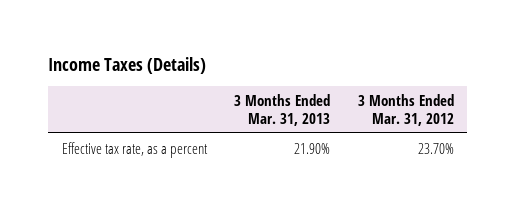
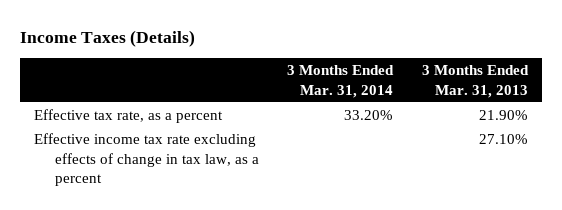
[357,93,454,126] 3 Months Ended Mar. 31, 2012 -> none
none -> [287,65,395,98] 3 Months Ended Mar. 31, 2014
none -> [33,133,259,187] Effective income tax rate excluding effects of change in tax law, as a percent

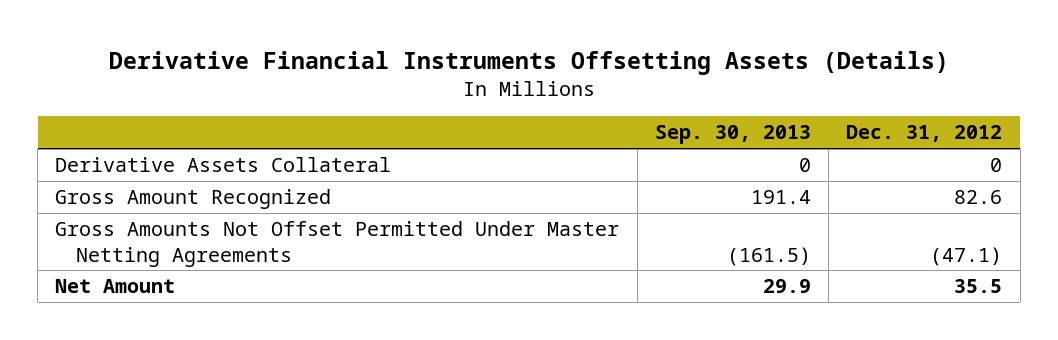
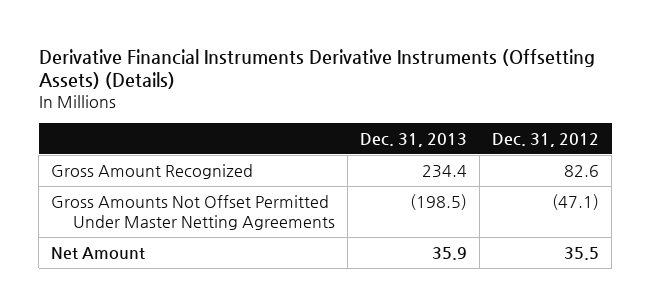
[108,50,949,75] Derivative Financial Instruments Offsetting Assets (Details) -> [38,48,595,90] Derivative Financial Instruments Derivative Instruments (Offsetting Assets) (Details)
[654,125,811,145] Sep. 30, 2013 -> none
none -> [360,132,468,147] Dec. 31, 2013
[55,157,392,173] Derivative Assets Collateral -> none

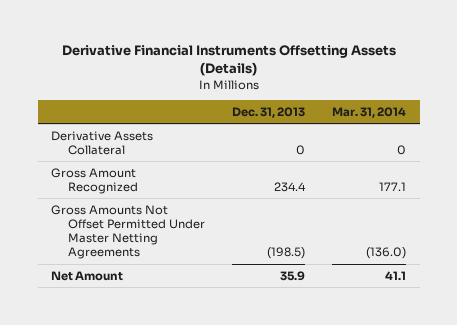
[38,48,595,90] Derivative Financial Instruments Derivative Instruments (Offsetting Assets) (Details) -> [61,45,396,77] Derivative Financial Instruments Offsetting Assets (Details)
[492,132,600,147] Dec. 31, 2012 -> none
none -> [332,106,407,118] Mar. 31, 2014
none -> [51,130,154,155] Derivative Assets Collateral

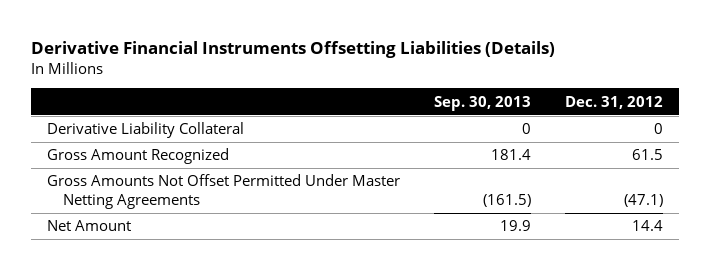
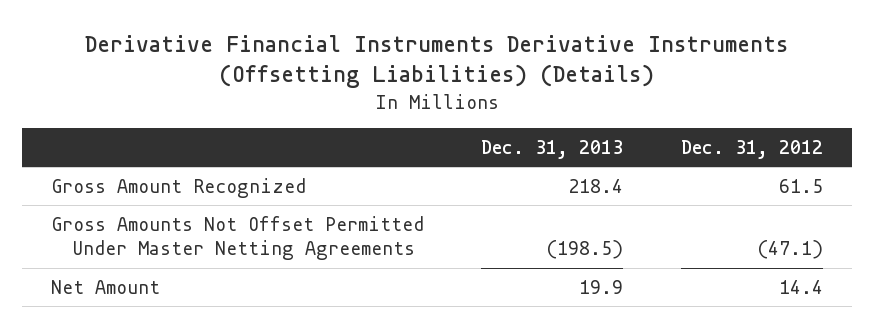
[30,40,555,58] Derivative Financial Instruments Offsetting Liabilities (Details) -> [84,34,788,89] Derivative Financial Instruments Derivative Instruments (Offsetting Liabilities) (Details)
[433,95,531,111] Sep. 30, 2013 -> none
none -> [481,139,624,159] Dec. 31, 2013
[47,122,245,139] Derivative Liability Collateral -> none

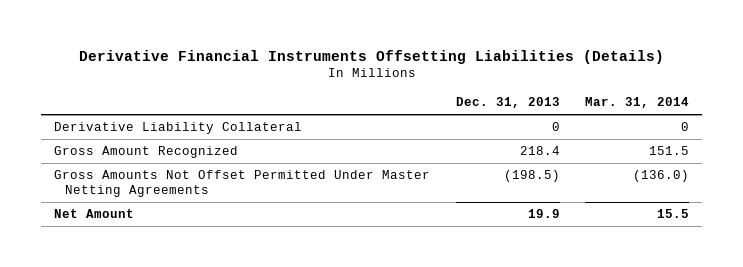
[84,34,788,89] Derivative Financial Instruments Derivative Instruments (Offsetting Liabilities) (Details) -> [78,49,664,64] Derivative Financial Instruments Offsetting Liabilities (Details)
[681,139,824,159] Dec. 31, 2012 -> none
none -> [585,97,690,109] Mar. 31, 2014
none -> [54,122,303,135] Derivative Liability Collateral

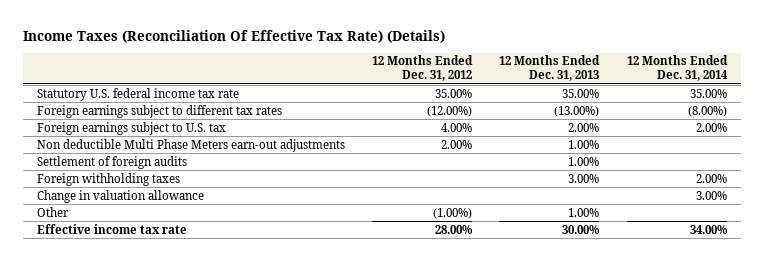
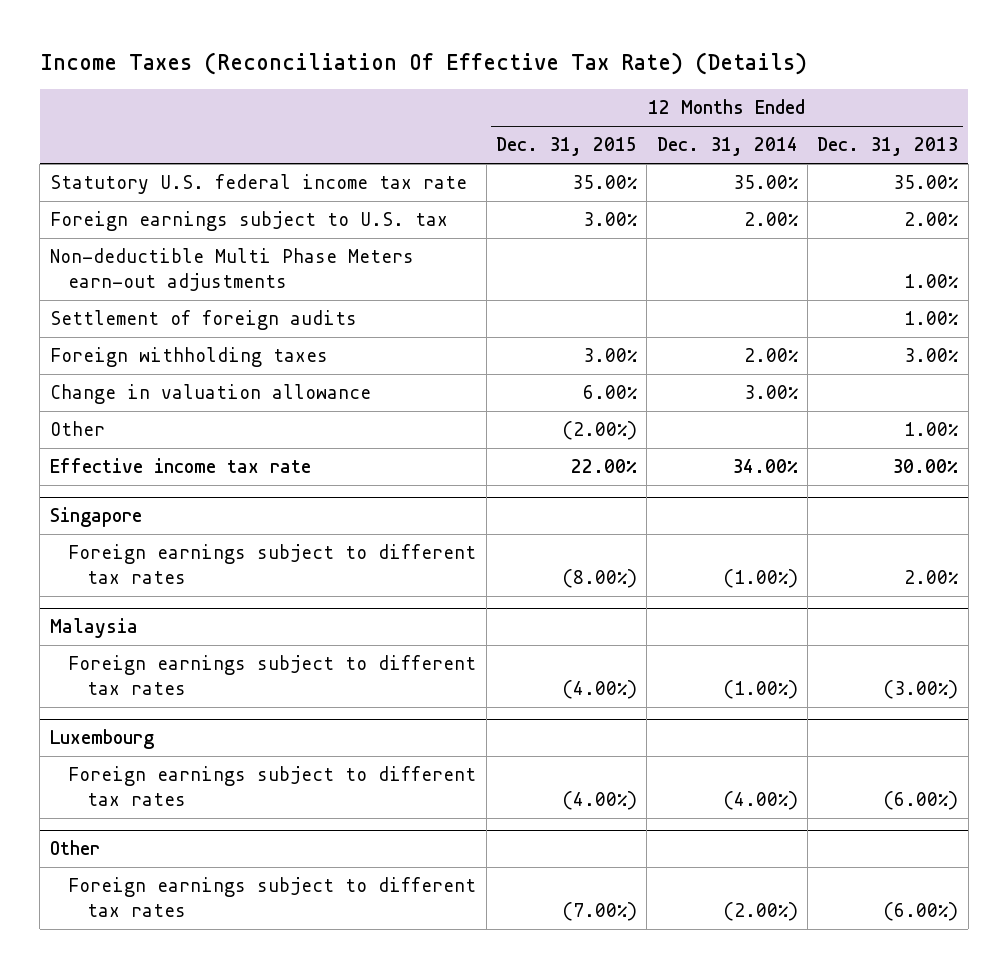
[372,55,474,82] 12 Months Ended Dec. 31, 2012 -> none
none -> [495,137,637,157] Dec. 31, 2015
[36,104,282,118] Foreign earnings subject to different tax rates -> none
[36,138,345,152] Non deductible Multi Phase Meters earn-out adjustments -> [49,248,414,291] Non-deductible Multi Phase Meters earn-out adjustments
none -> [49,507,142,528] Singapore
none -> [68,544,477,584] Foreign earnings subject to different tax rates
none -> [49,618,138,639] Malaysia
none -> [68,655,477,695] Foreign earnings subject to different tax rates
none -> [49,729,154,750] Luxembourg
none -> [68,766,477,806] Foreign earnings subject to different tax rates
none -> [49,840,100,856] Other
none -> [68,877,477,917] Foreign earnings subject to different tax rates

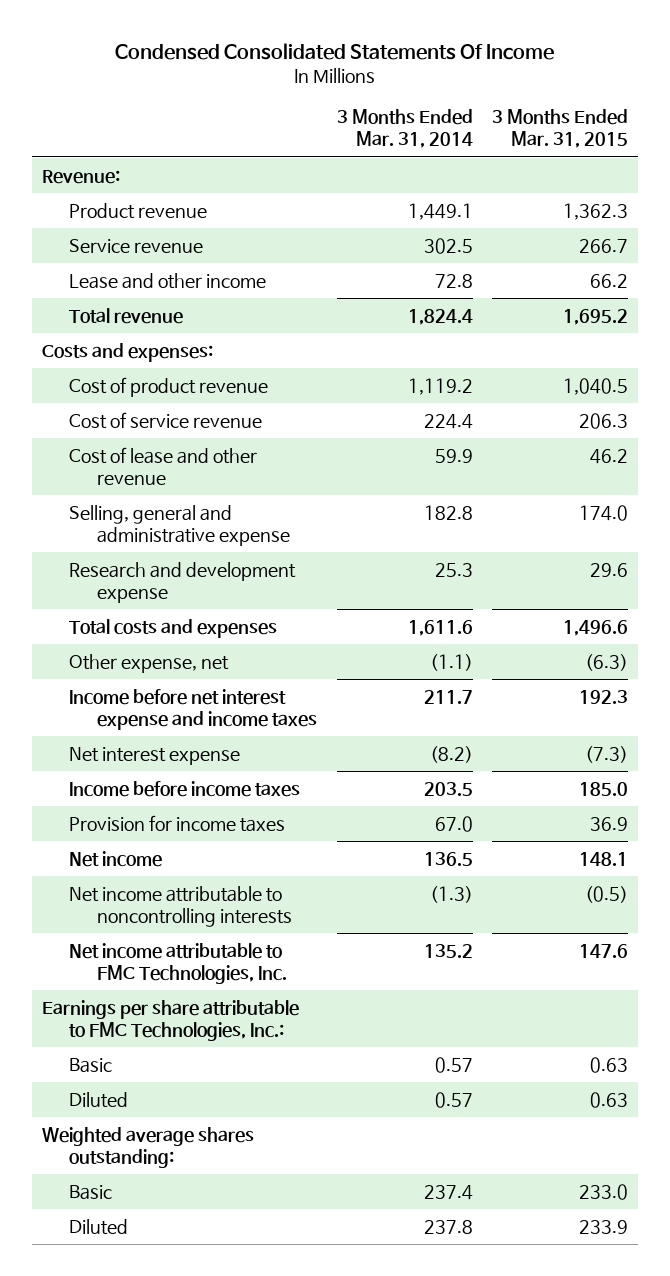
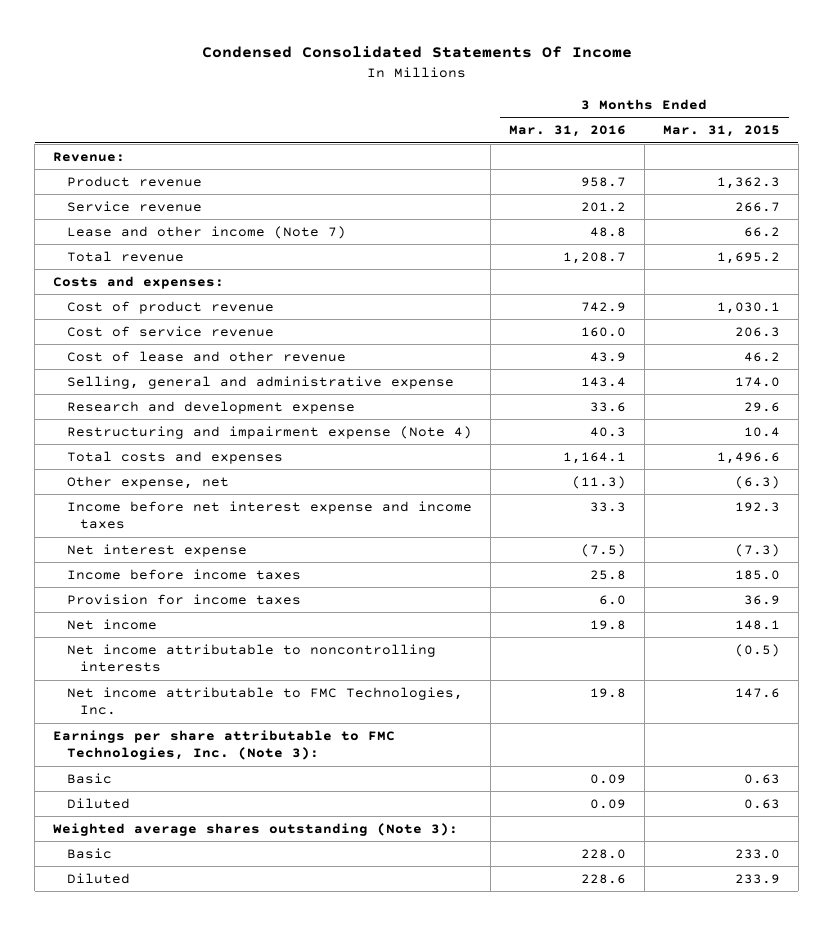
[336,109,473,149] 3 Months Ended Mar. 31, 2014 -> none
none -> [508,125,626,138] Mar. 31, 2016
[69,272,267,289] Lease and other income -> [66,226,346,240] Lease and other income (Note 7)
[563,377,629,395] 1,040.5 -> [716,302,780,315] 1,030.1
none -> [66,426,472,440] Restructuring and impairment expense (Note 4)
[41,999,299,1041] Earnings per share attributable to FMC Technologies, Inc.: -> [53,730,396,761] Earnings per share attributable to FMC Technologies, Inc. (Note 3):
[41,1126,254,1168] Weighted average shares outstanding: -> [53,823,459,837] Weighted average shares outstanding (Note 3):

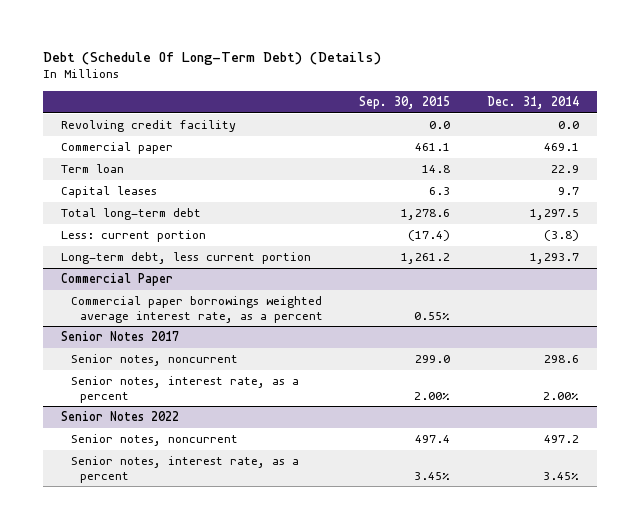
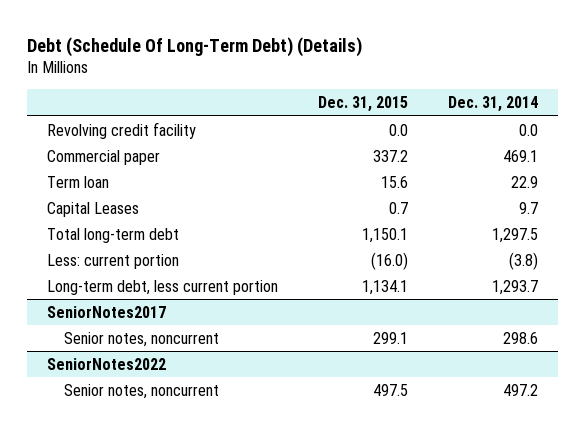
[359,95,451,109] Sep. 30, 2015 -> none
none -> [318,95,409,112] Dec. 31, 2015
[60,186,157,199] Capital leases -> [47,201,140,217] Capital Leases
[60,273,173,287] Commercial Paper -> none
[70,296,324,323] Commercial paper borrowings weighted average interest rate, as a percent -> none
[60,331,179,342] Senior Notes 2017 -> [47,305,167,318] SeniorNotes2017
[70,376,299,403] Senior notes, interest rate, as a percent -> none
[60,411,179,422] Senior Notes 2022 -> [47,357,167,370] SeniorNotes2022
[70,456,299,483] Senior notes, interest rate, as a percent -> none

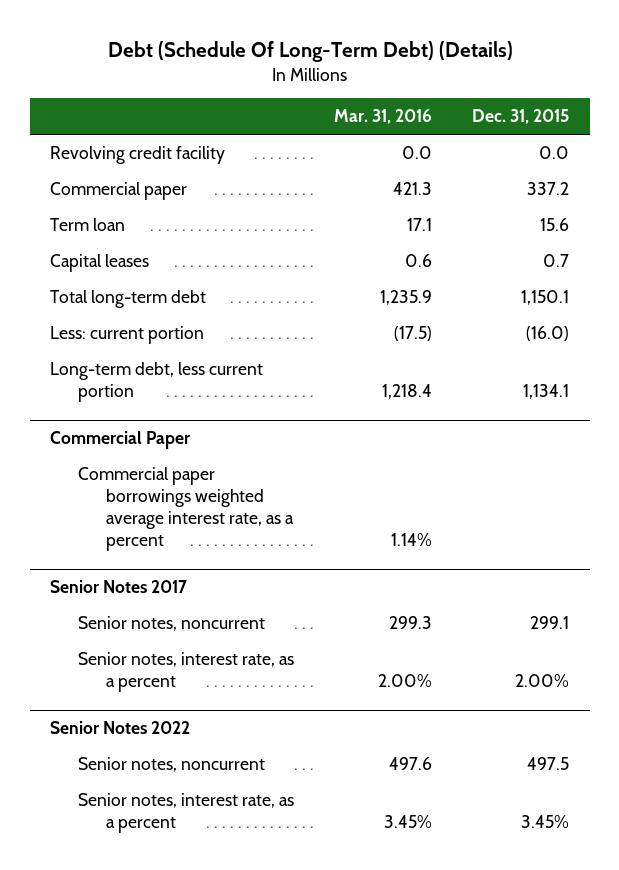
[447,95,538,112] Dec. 31, 2014 -> none
none -> [334,109,433,125] Mar. 31, 2016
[47,201,140,217] Capital Leases -> [49,253,149,272] Capital leases
none -> [49,430,190,449] Commercial Paper
none -> [77,466,294,552] Commercial paper borrowings weighted average interest rate, as a percent
[47,305,167,318] SeniorNotes2017 -> [49,579,187,593] Senior Notes 2017
none -> [77,651,294,692] Senior notes, interest rate, as a percent
[47,357,167,370] SeniorNotes2022 -> [49,720,190,734] Senior Notes 2022
none -> [77,792,294,833] Senior notes, interest rate, as a percent

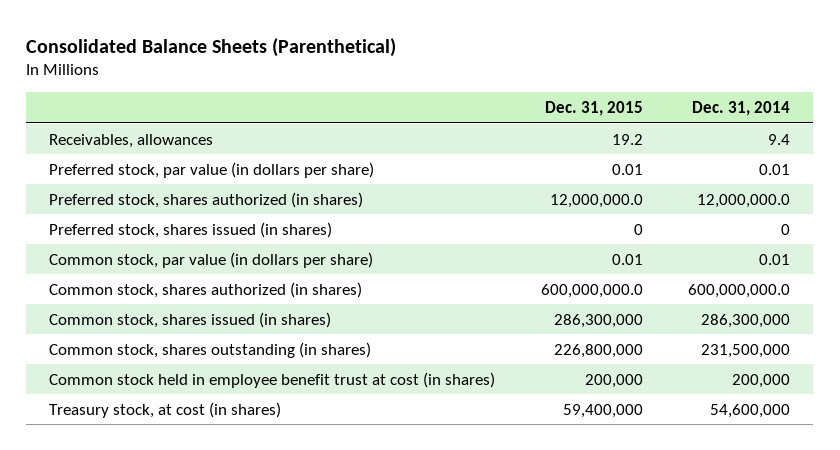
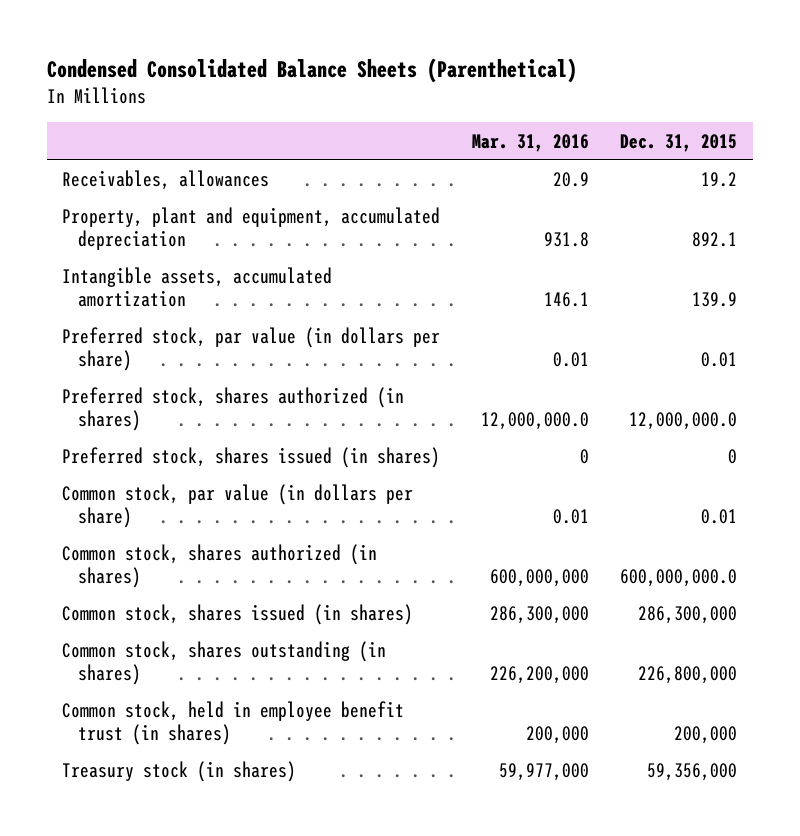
[26,37,397,57] Consolidated Balance Sheets (Parenthetical) -> [46,57,577,83] Condensed Consolidated Balance Sheets (Parenthetical)
[692,100,791,116] Dec. 31, 2014 -> none
none -> [471,133,589,152] Mar. 31, 2016
none -> [62,207,441,251] Property, plant and equipment, accumulated depreciation
none -> [62,267,333,308] Intangible assets, accumulated amortization
[49,371,496,388] Common stock held in employee benefit trust at cost (in shares) -> [62,701,405,746] Common stock, held in employee benefit trust (in shares)
[49,401,282,418] Treasury stock, at cost (in shares) -> [62,761,297,783] Treasury stock (in shares)
[562,403,643,418] 59,400,000 -> [647,763,738,782] 59,356,000

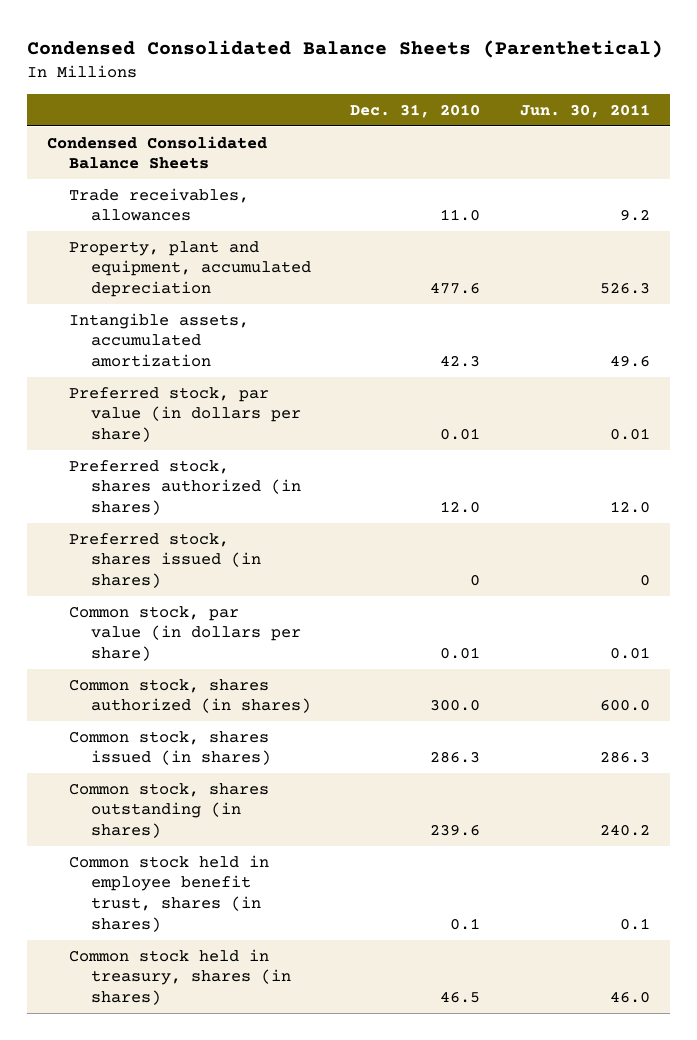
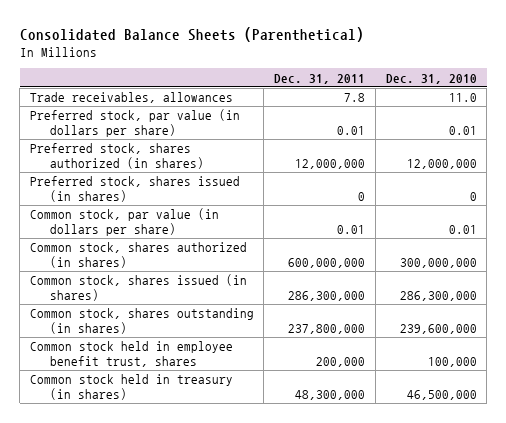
[27,39,664,58] Condensed Consolidated Balance Sheets (Parenthetical) -> [19,27,364,43] Consolidated Balance Sheets (Parenthetical)
[519,104,650,119] Jun. 30, 2011 -> none
none -> [274,73,366,84] Dec. 31, 2011
[47,135,268,170] Condensed Consolidated Balance Sheets -> none
[68,240,311,298] Property, plant and equipment, accumulated depreciation -> none
[68,312,249,368] Intangible assets, accumulated amortization -> none
[440,501,481,514] 12.0 -> [406,158,477,169] 12,000,000
[430,699,481,712] 300.0 -> [399,257,477,268] 300,000,000
[430,751,481,764] 286.3 -> [399,290,477,301] 286,300,000
[430,824,481,837] 239.6 -> [399,323,477,334] 239,600,000
[68,854,269,933] Common stock held in employee benefit trust, shares (in shares) -> [29,341,233,367] Common stock held in employee benefit trust, shares
[450,918,481,931] 0.1 -> [427,356,477,367] 100,000
[68,948,291,1006] Common stock held in treasury, shares (in shares) -> [29,374,233,400] Common stock held in treasury (in shares)
[440,991,481,1004] 46.5 -> [406,389,477,400] 46,500,000

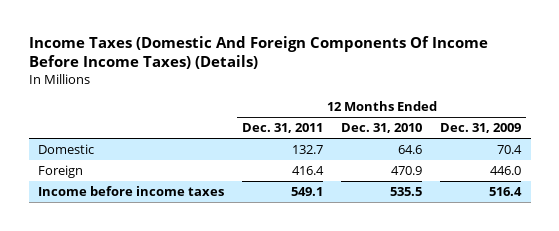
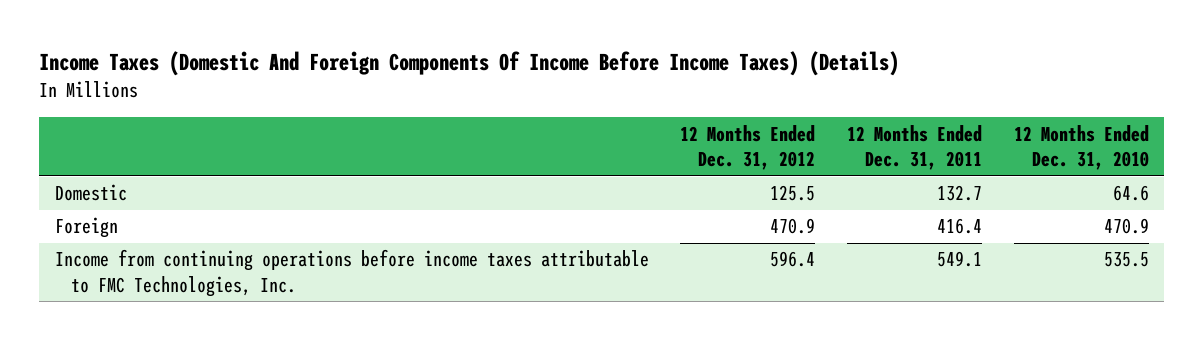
[440,123,522,134] Dec. 31, 2009 -> none
none -> [680,124,816,171] 12 Months Ended Dec. 31, 2012
[37,185,224,196] Income before income taxes -> [54,249,649,297] Income from continuing operations before income taxes attributable to FMC Technologies, Inc.

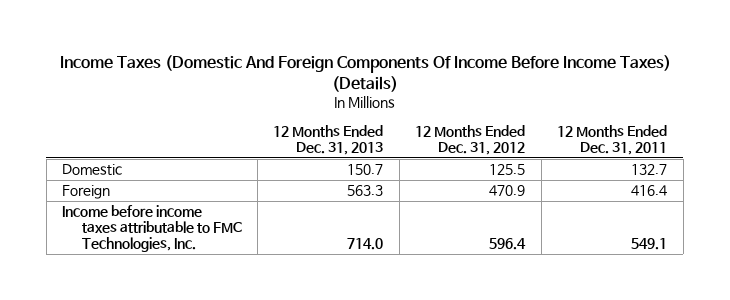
[1013,124,1149,171] 12 Months Ended Dec. 31, 2010 -> none
none -> [273,125,384,156] 12 Months Ended Dec. 31, 2013
[54,249,649,297] Income from continuing operations before income taxes attributable to FMC Technologies, Inc. -> [62,205,242,253] Income before income taxes attributable to FMC Technologies, Inc.

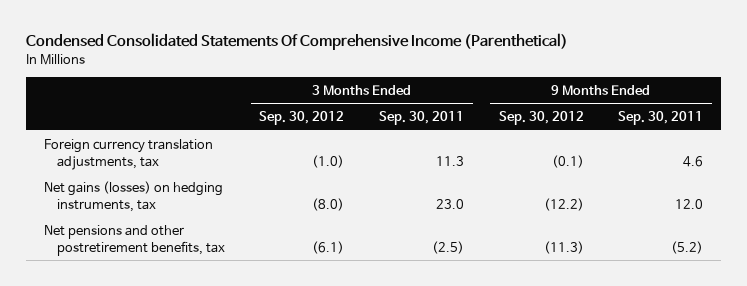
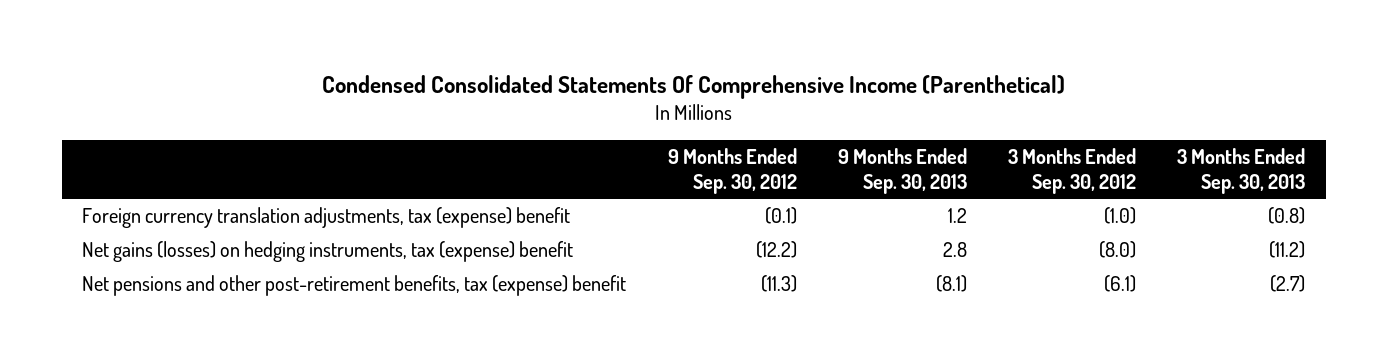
[378,111,464,126] Sep. 30, 2011 -> none
[618,111,704,126] Sep. 30, 2011 -> none
none -> [837,148,967,194] 9 Months Ended Sep. 30, 2013
none -> [1177,148,1306,194] 3 Months Ended Sep. 30, 2013
[43,138,213,170] Foreign currency translation adjustments, tax -> [82,207,571,229] Foreign currency translation adjustments, tax (expense) benefit
[43,180,223,212] Net gains (losses) on hedging instruments, tax -> [82,241,574,263] Net gains (losses) on hedging instruments, tax (expense) benefit
[43,224,225,256] Net pensions and other postretirement benefits, tax -> [82,275,627,297] Net pensions and other post-retirement benefits, tax (expense) benefit

